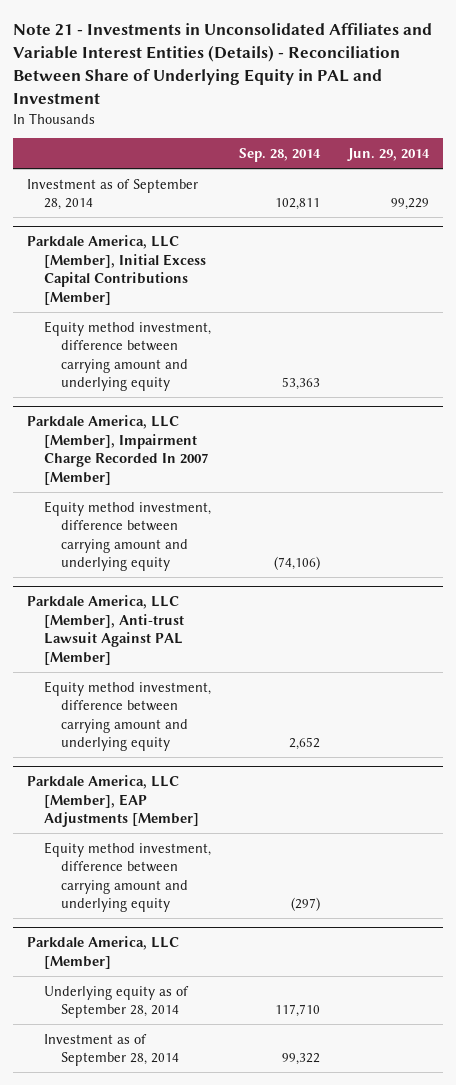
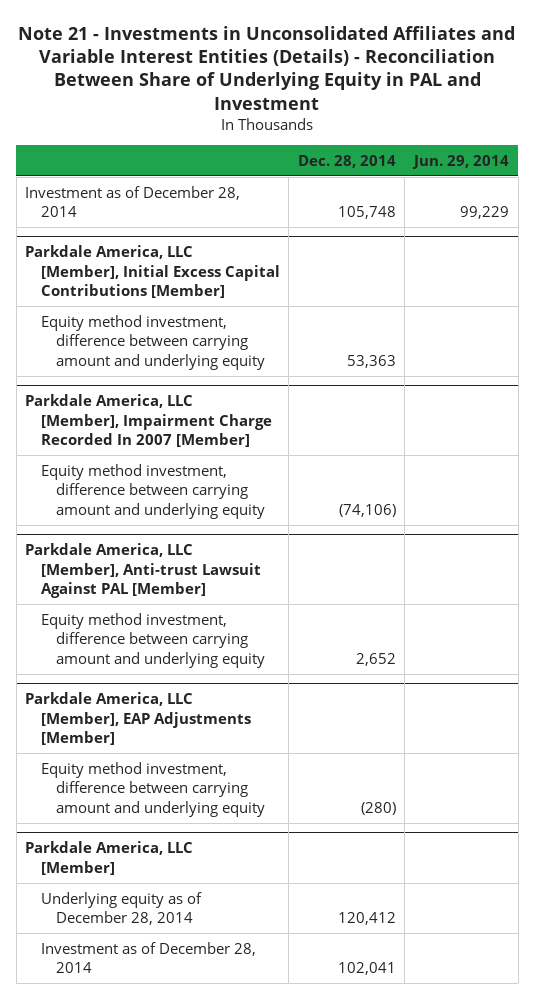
[239,148,322,163] Sep. 28, 2014 -> none
none -> [297,154,396,168] Dec. 28, 2014
[26,178,198,211] Investment as of September 28, 2014 -> [25,185,241,218] Investment as of December 28, 2014
[43,985,189,1019] Underlying equity as of September 28, 2014 -> [40,891,202,926] Underlying equity as of December 28, 2014
[43,1033,180,1067] Investment as of September 28, 2014 -> [40,941,256,974] Investment as of December 28, 2014

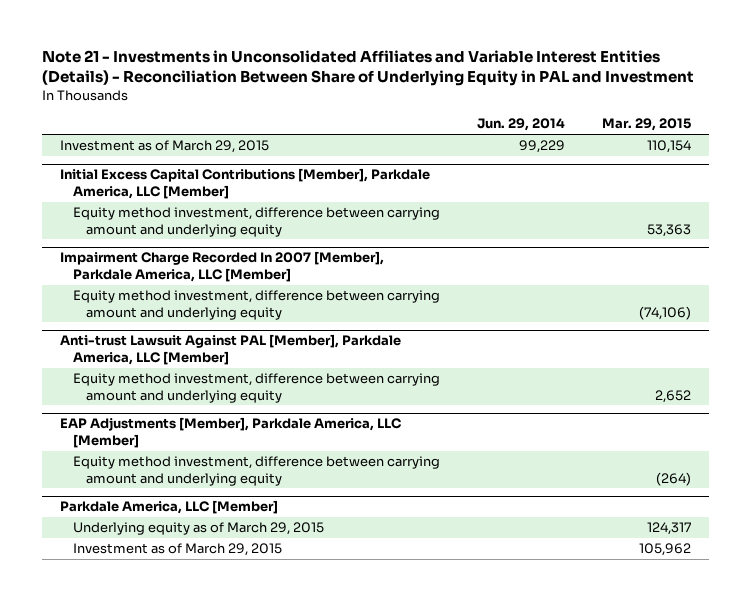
[297,154,396,168] Dec. 28, 2014 -> none
none -> [601,118,691,132] Mar. 29, 2015
[25,185,241,218] Investment as of December 28, 2014 -> [60,140,270,154] Investment as of March 29, 2015
[25,245,280,299] Parkdale America, LLC [Member], Initial Excess Capital Contributions [Member] -> [60,168,431,199] Initial Excess Capital Contributions [Member], Parkdale America, LLC [Member]
[25,394,272,448] Parkdale America, LLC [Member], Impairment Charge Recorded In 2007 [Member] -> [60,251,385,282] Impairment Charge Recorded In 2007 [Member], Parkdale America, LLC [Member]
[25,543,261,599] Parkdale America, LLC [Member], Anti-trust Lawsuit Against PAL [Member] -> [60,334,402,365] Anti-trust Lawsuit Against PAL [Member], Parkdale America, LLC [Member]
[25,692,251,746] Parkdale America, LLC [Member], EAP Adjustments [Member] -> [60,417,403,448] EAP Adjustments [Member], Parkdale America, LLC [Member]
[40,891,202,926] Underlying equity as of December 28, 2014 -> [73,522,325,536] Underlying equity as of March 29, 2015
[40,941,256,974] Investment as of December 28, 2014 -> [73,543,283,557] Investment as of March 29, 2015

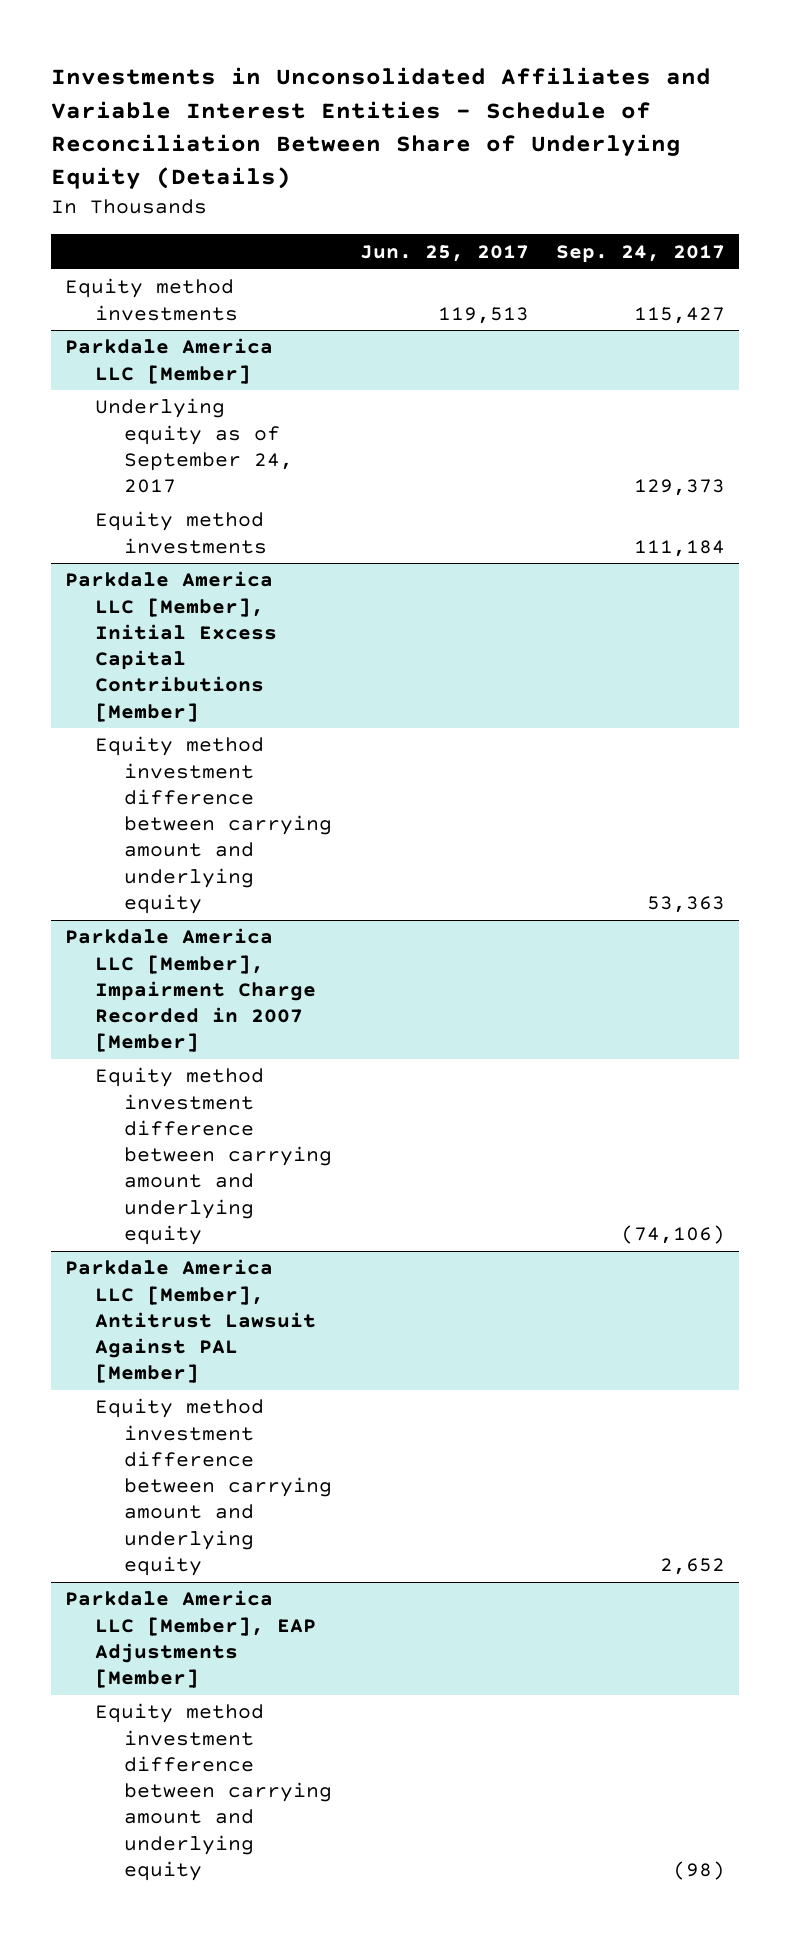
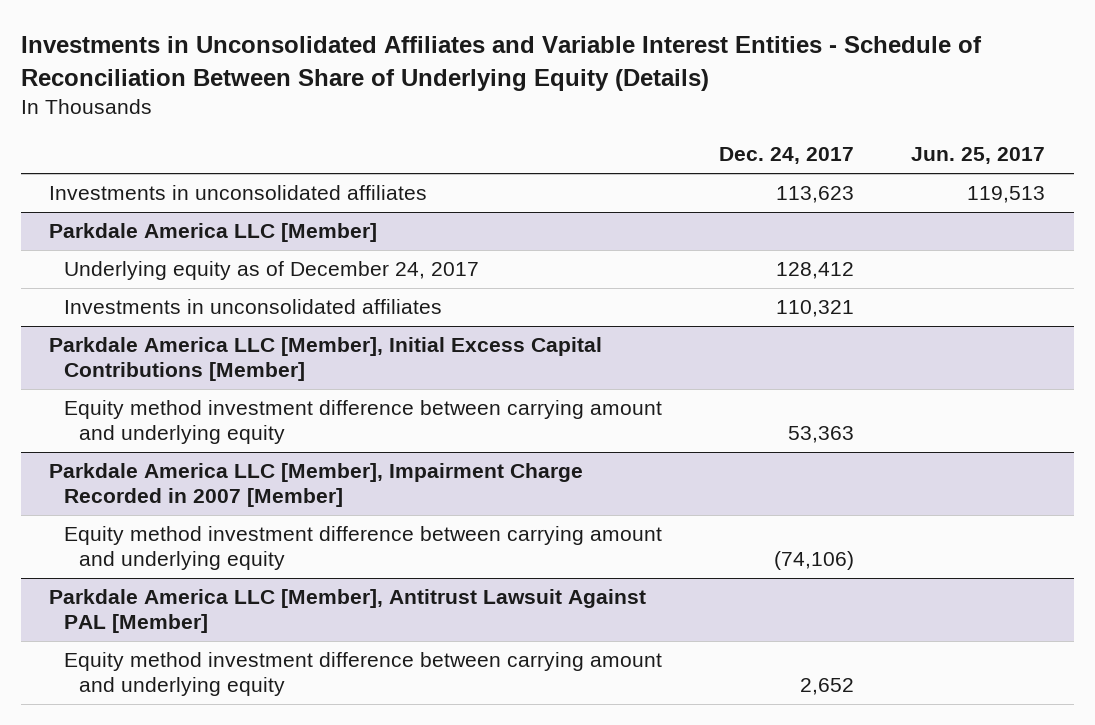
[555,244,725,263] Sep. 24, 2017 -> none
none -> [719,147,855,165] Dec. 24, 2017
[64,278,238,321] Equity method investments -> [49,185,428,201] Investments in unconsolidated affiliates
[94,398,294,494] Underlying equity as of September 24, 2017 -> [64,261,480,281] Underlying equity as of December 24, 2017
[94,511,268,554] Equity method investments -> [64,299,443,315] Investments in unconsolidated affiliates
[64,1590,316,1689] Parkdale America LLC [Member], EAP Adjustments [Member] -> none
[94,1703,333,1881] Equity method investment difference between carrying amount and underlying equity -> none

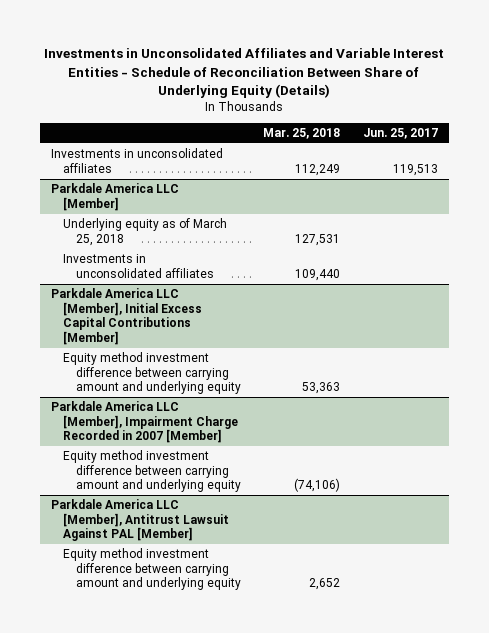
[719,147,855,165] Dec. 24, 2017 -> none
none -> [263,128,341,140] Mar. 25, 2018
[64,261,480,281] Underlying equity as of December 24, 2017 -> [63,218,228,246] Underlying equity as of March 25, 2018

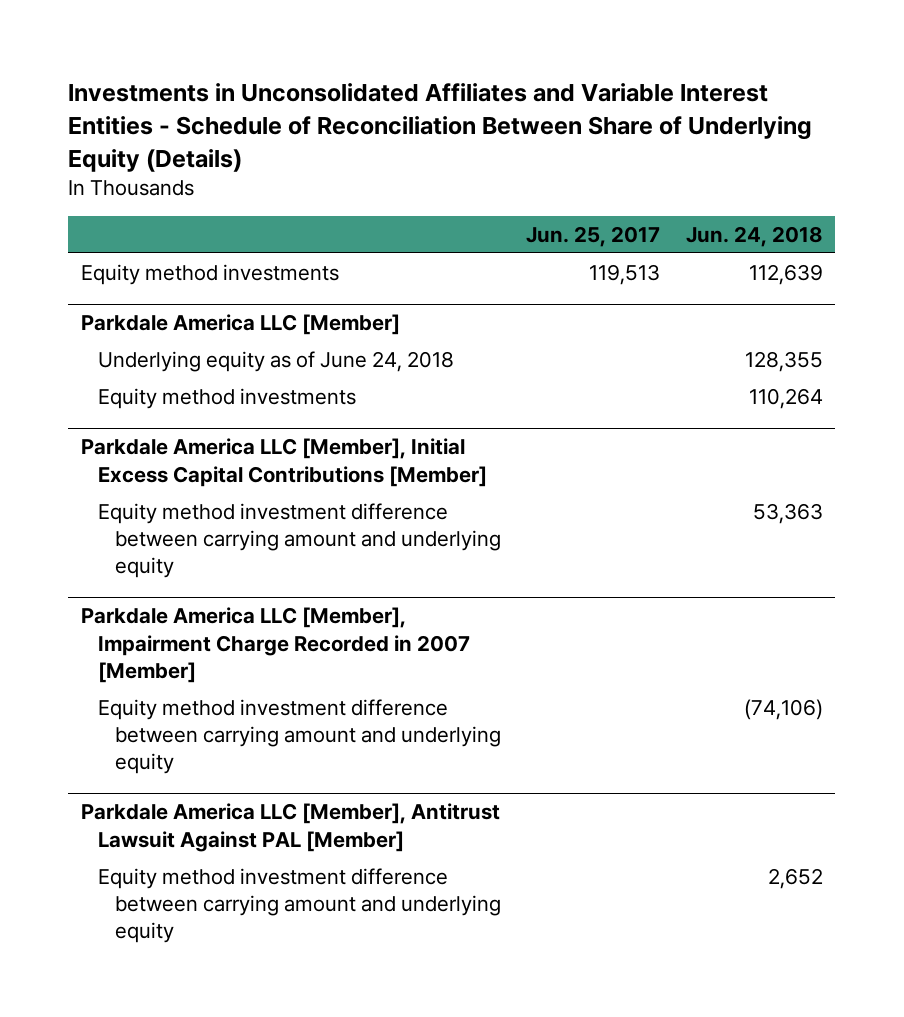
[263,128,341,140] Mar. 25, 2018 -> none
none -> [685,225,823,247] Jun. 24, 2018
[51,148,224,173] Investments in unconsolidated affiliates -> [81,263,340,285] Equity method investments
[63,218,228,246] Underlying equity as of March 25, 2018 -> [98,350,455,372] Underlying equity as of June 24, 2018
[63,254,214,278] Investments in unconsolidated affiliates -> [98,387,357,409] Equity method investments

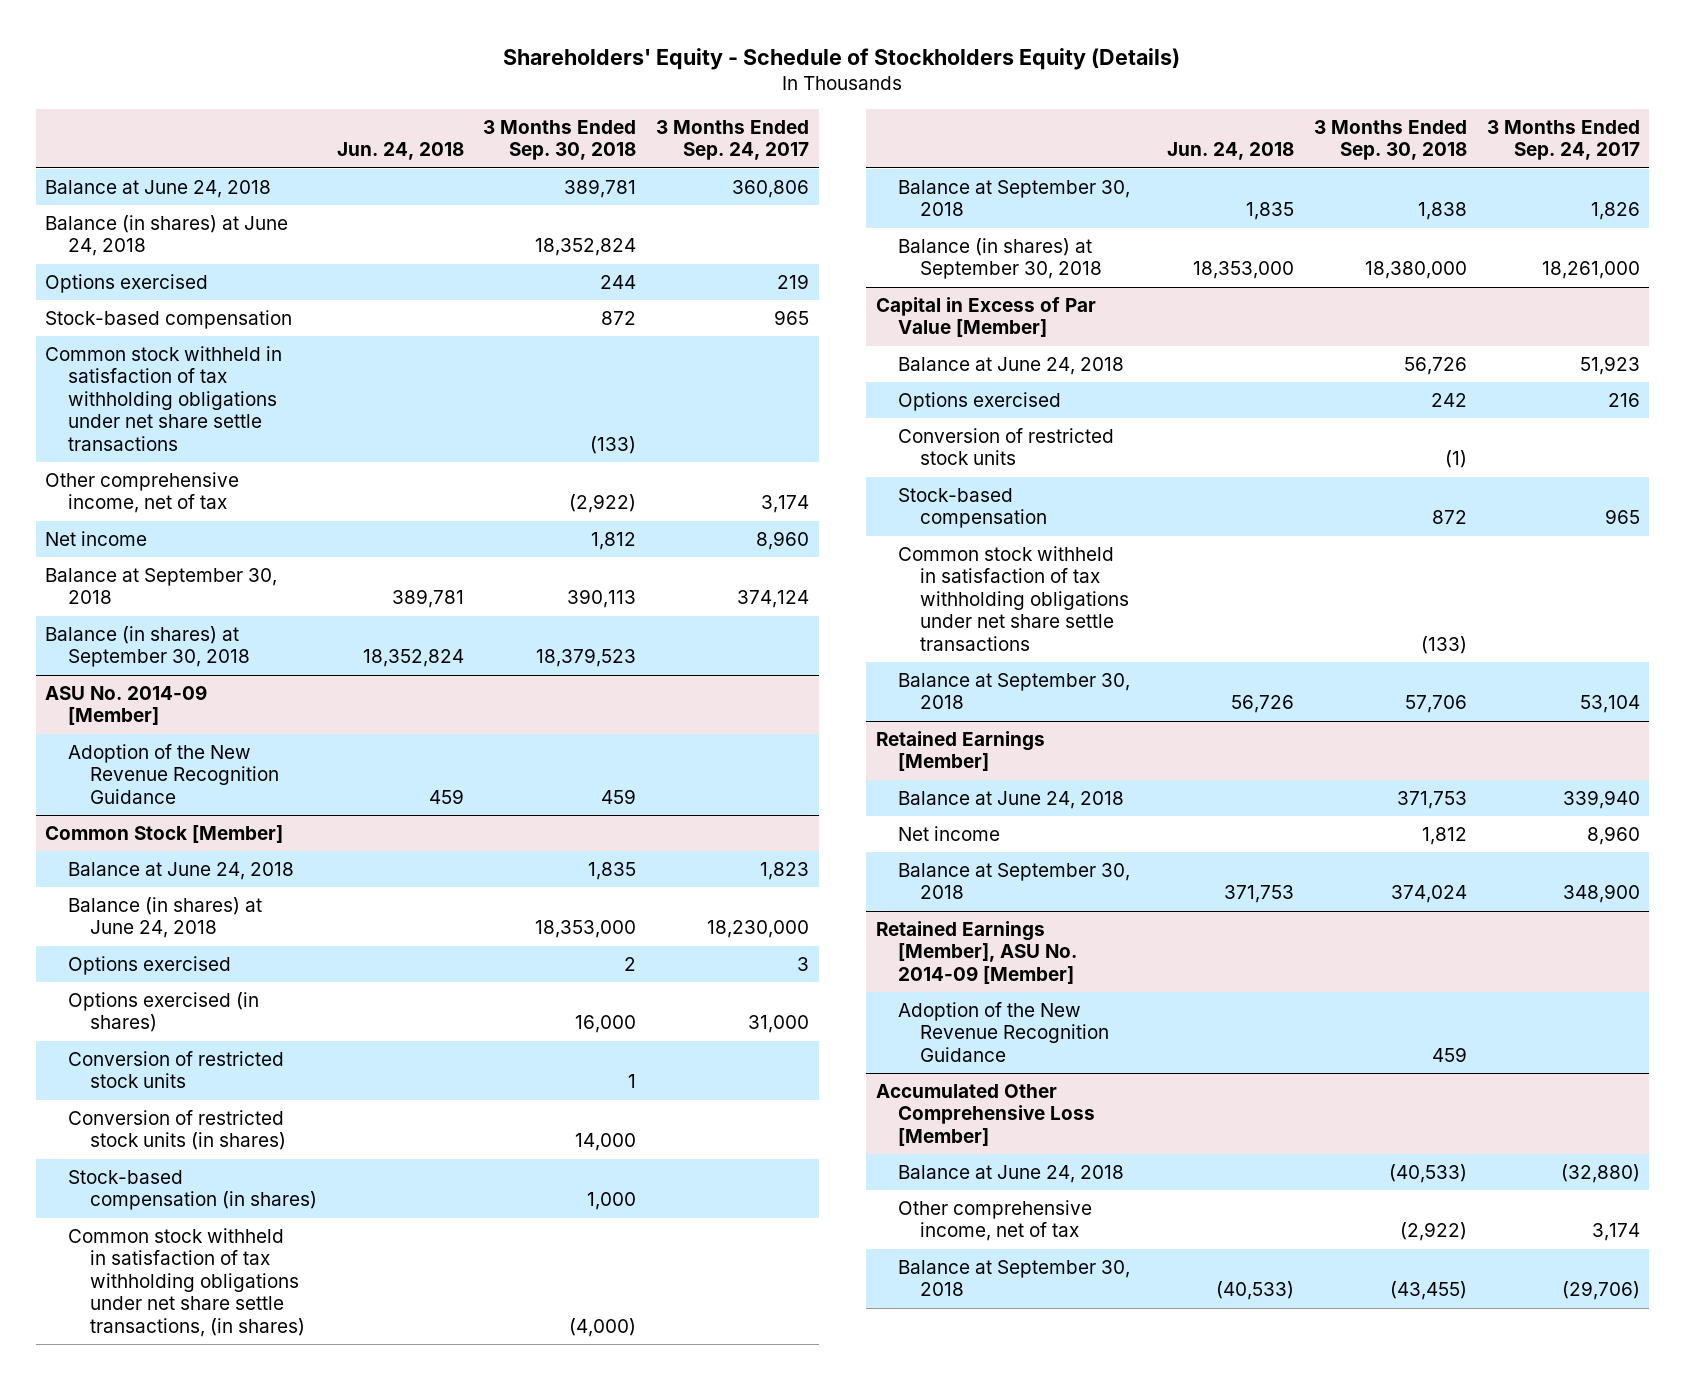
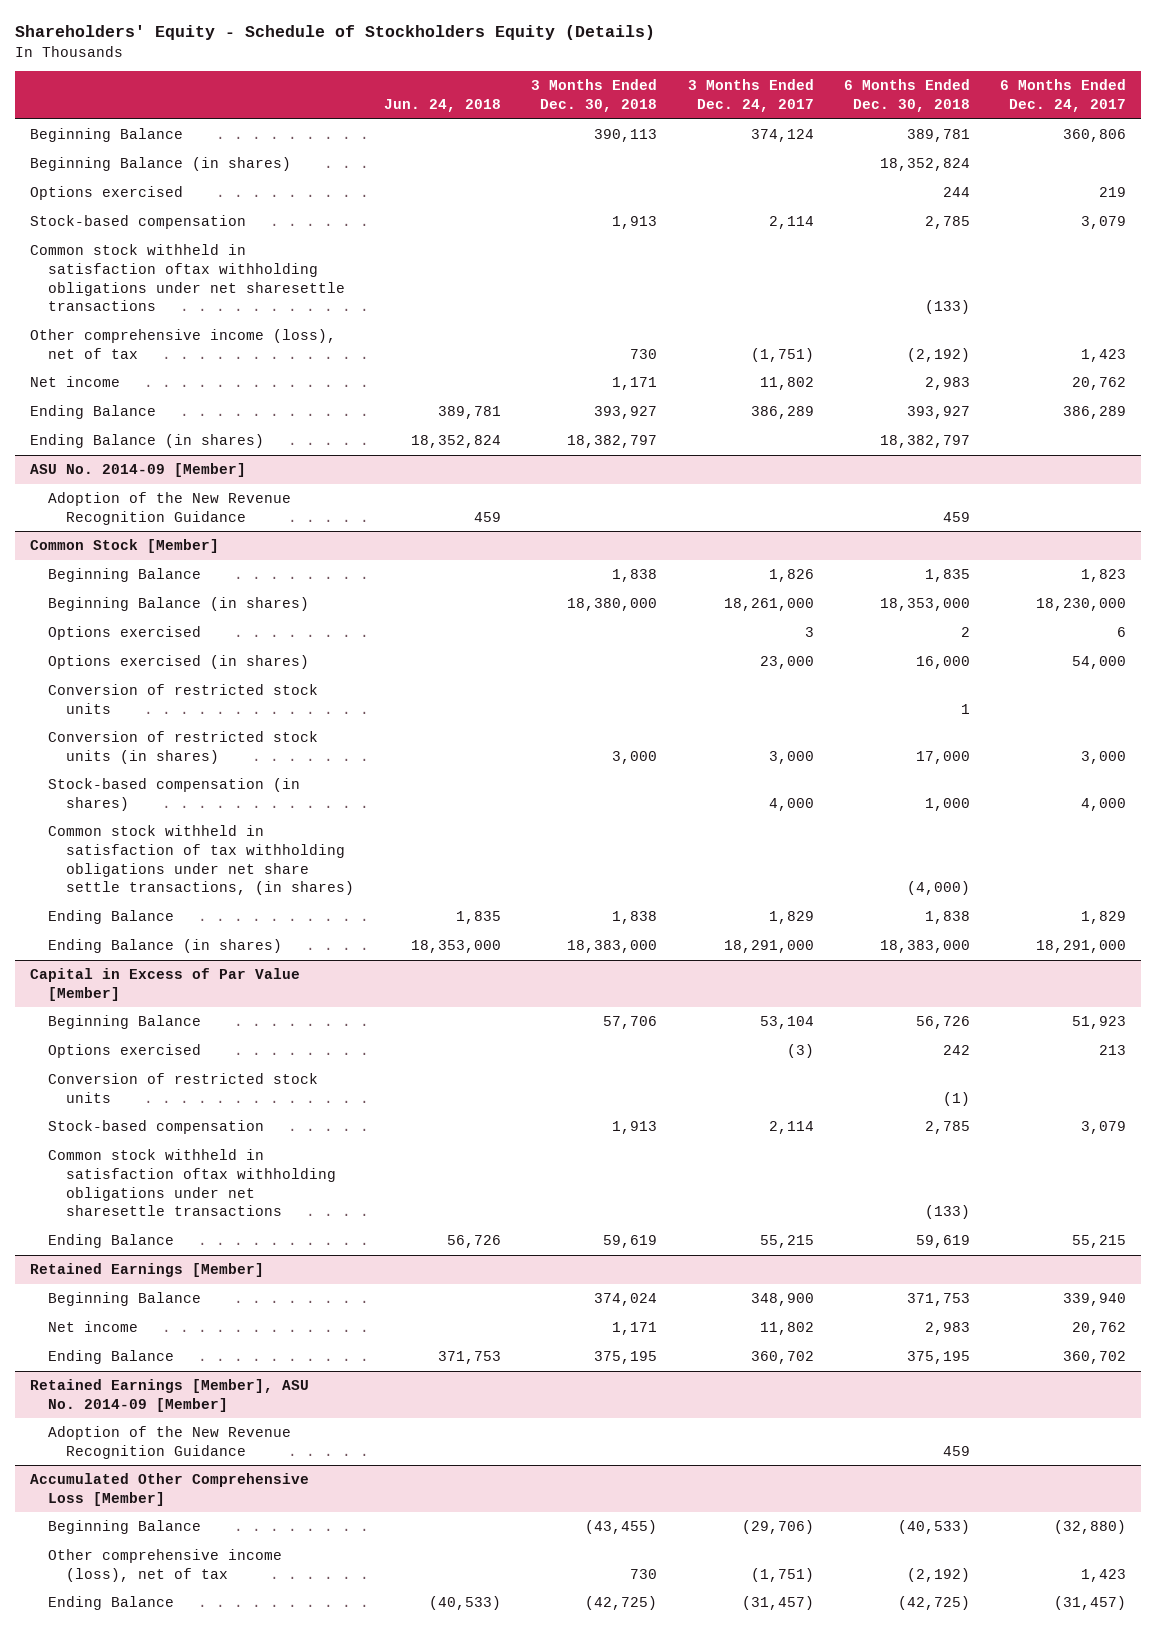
[483,119,637,161] 3 Months Ended Sep. 30, 2018 -> none
[656,119,810,161] 3 Months Ended Sep. 24, 2017 -> none
none -> [531,79,658,113] 3 Months Ended Dec. 30, 2018
none -> [687,79,814,113] 3 Months Ended Dec. 24, 2017
none -> [843,79,970,113] 6 Months Ended Dec. 30, 2018
none -> [1000,79,1127,113] 6 Months Ended Dec. 24, 2017
[45,179,272,198] Balance at June 24, 2018 -> [29,128,183,143] Beginning Balance
[45,214,289,257] Balance (in shares) at June 24, 2018 -> [29,157,291,172] Beginning Balance (in shares)
[45,345,283,451] Common stock withheld in satisfaction of tax withholding obligations under net share settle transactions -> [29,244,345,312] Common stock withheld in satisfaction oftax withholding obligations under net sharesettle transactions
[45,471,240,514] Other comprehensive income, net of tax -> [29,329,336,359] Other comprehensive income (loss), net of tax
[45,567,278,605] Balance at September 30, 2018 -> [29,405,156,420] Ending Balance
[45,625,250,668] Balance (in shares) at September 30, 2018 -> [29,434,264,449] Ending Balance (in shares)
[67,861,294,880] Balance at June 24, 2018 -> [47,568,201,583] Beginning Balance
[67,896,262,939] Balance (in shares) at June 24, 2018 -> [47,597,309,612] Beginning Balance (in shares)
[898,179,1131,217] Balance at September 30, 2018 -> [47,910,174,925] Ending Balance
[898,237,1103,280] Balance (in shares) at September 30, 2018 -> [47,939,282,954] Ending Balance (in shares)
[898,356,1125,375] Balance at June 24, 2018 -> [47,1015,201,1030] Beginning Balance
[898,545,1130,651] Common stock withheld in satisfaction of tax withholding obligations under net share settle transactions -> [47,1149,336,1217] Common stock withheld in satisfaction oftax withholding obligations under net sharesettle transactions
[898,672,1131,710] Balance at September 30, 2018 -> [47,1234,174,1249] Ending Balance
[898,790,1125,809] Balance at June 24, 2018 -> [47,1292,201,1307] Beginning Balance
[898,862,1131,900] Balance at September 30, 2018 -> [47,1350,174,1365] Ending Balance
[898,1164,1125,1183] Balance at June 24, 2018 -> [47,1520,201,1535] Beginning Balance
[898,1199,1093,1242] Other comprehensive income, net of tax -> [47,1549,282,1582] Other comprehensive income (loss), net of tax
[898,1259,1131,1297] Balance at September 30, 2018 -> [47,1596,174,1611] Ending Balance

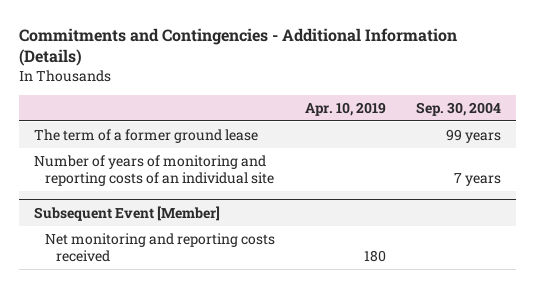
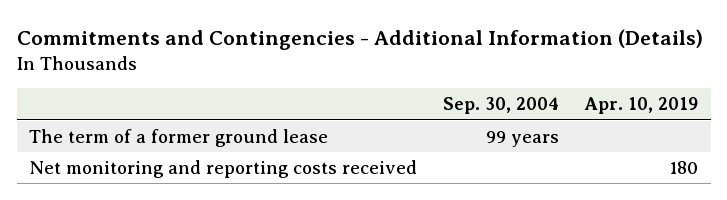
[34,155,275,187] Number of years of monitoring and reporting costs of an individual site -> none
[34,205,221,221] Subsequent Event [Member] -> none
[45,233,276,263] Net monitoring and reporting costs received -> none
none -> [29,160,418,179] Net monitoring and reporting costs received

